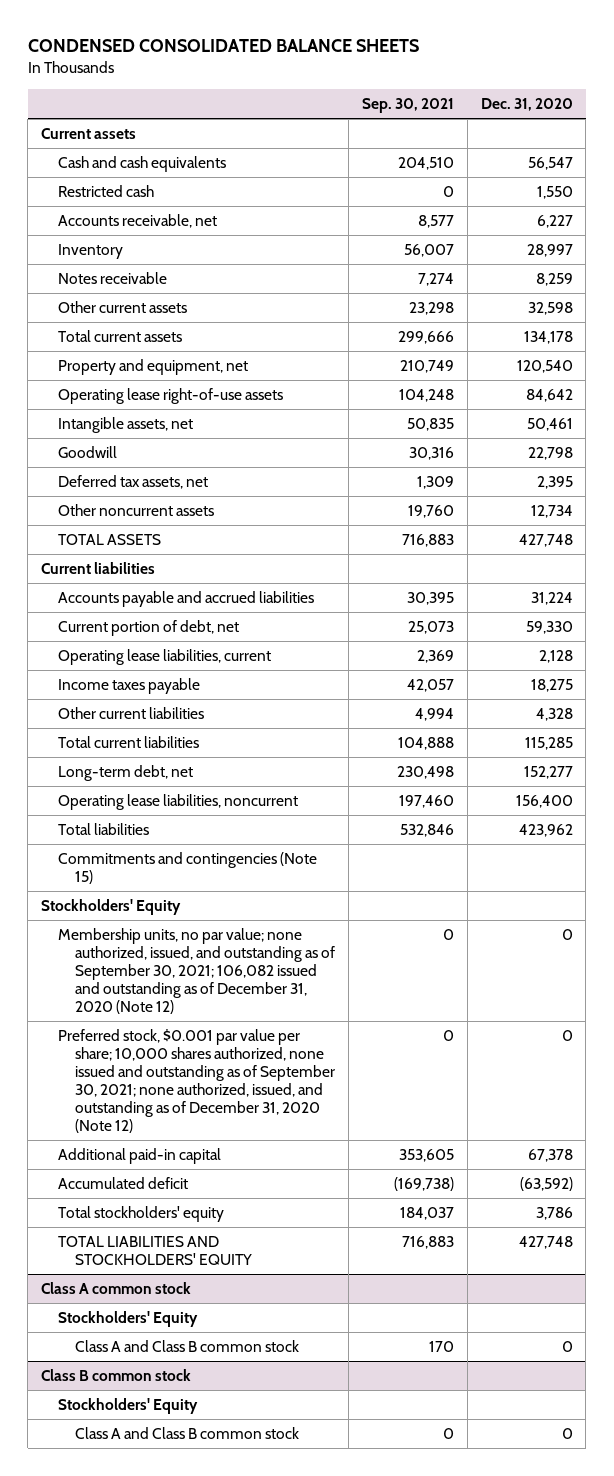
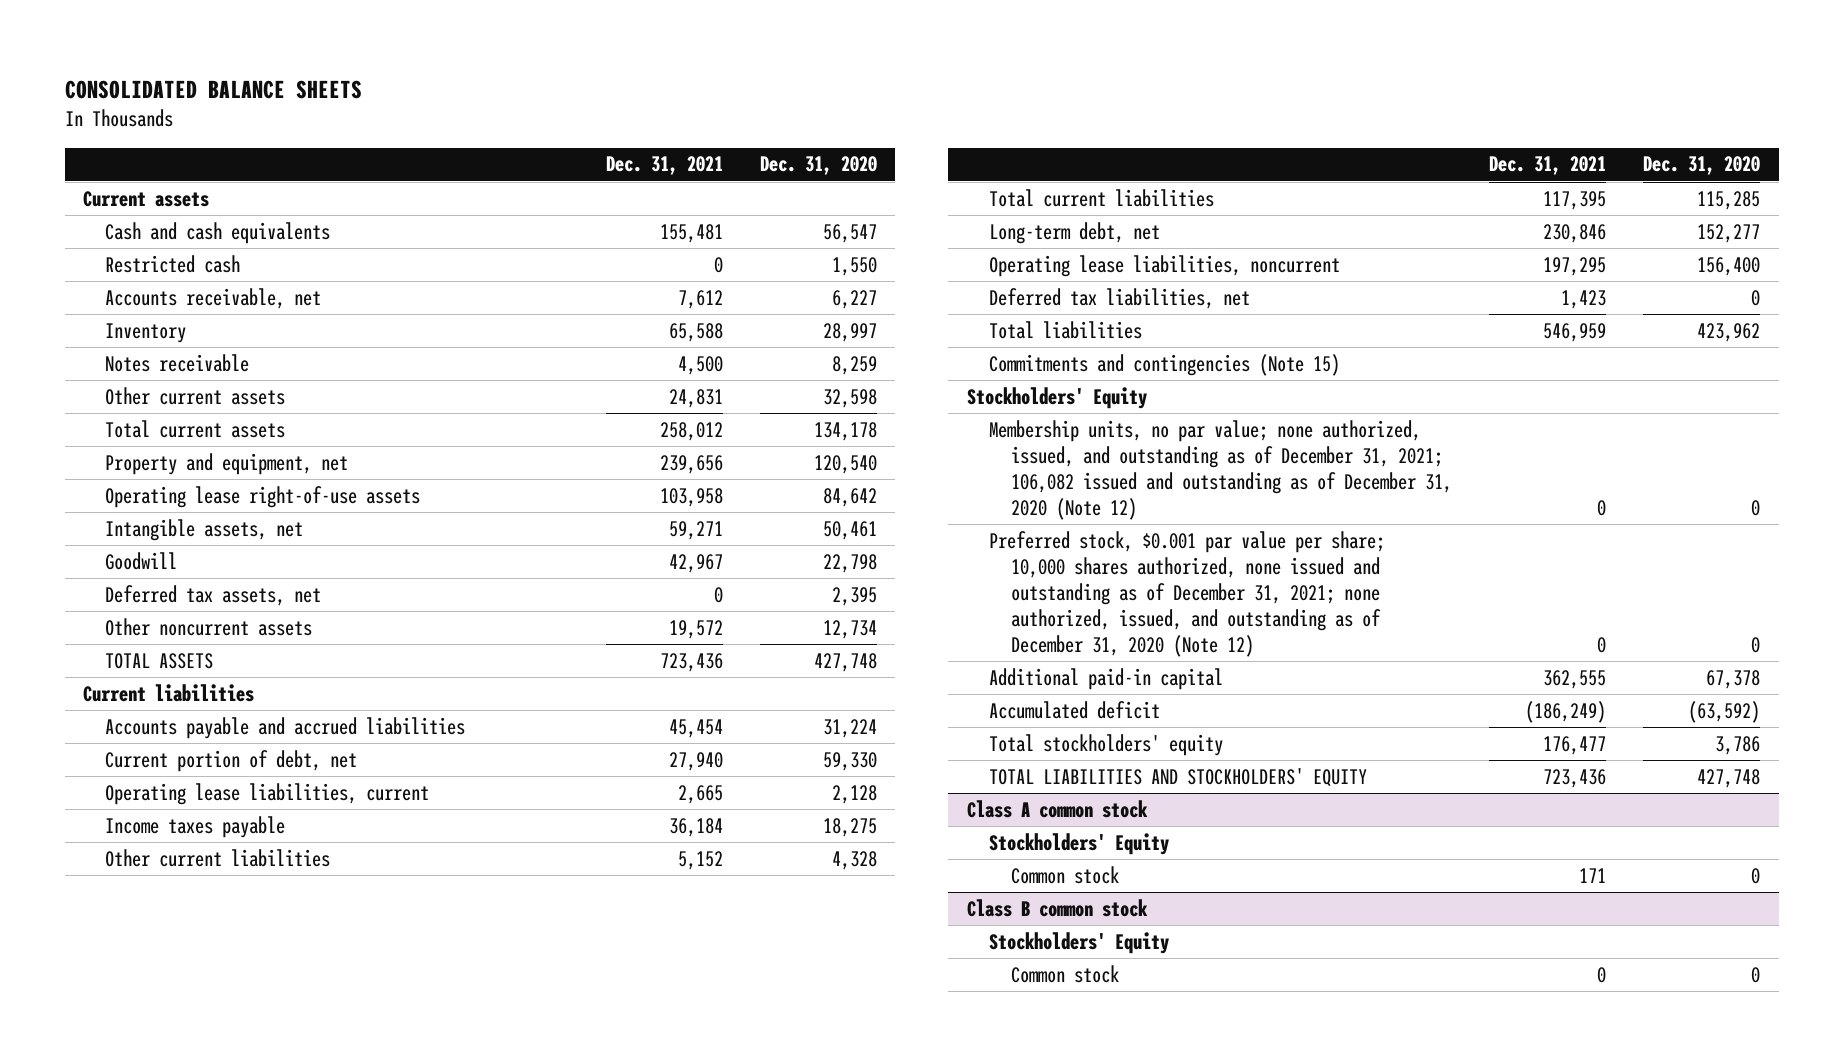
[27,39,419,53] CONDENSED CONSOLIDATED BALANCE SHEETS -> [64,79,362,99] CONSOLIDATED BALANCE SHEETS
[361,98,454,114] Sep. 30, 2021 -> none
none -> [605,156,723,176] Dec. 31, 2021
none -> [988,287,1250,309] Deferred tax liabilities, net
[58,928,336,1015] Membership units, no par value; none authorized, issued, and outstanding as of September 30, 2021; 106,082 issued and outstanding as of December 31, 2020 (Note 12) -> [988,419,1453,521] Membership units, no par value; none authorized, issued, and outstanding as of December 31, 2021; 106,082 issued and outstanding as of December 31, 2020 (Note 12)
[58,1029,336,1134] Preferred stock, $0.001 par value per share; 10,000 shares authorized, none issued and outstanding as of September 30, 2021; none authorized, issued, and outstanding as of December 31, 2020 (Note 12) -> [988,530,1385,658] Preferred stock, $0.001 par value per share; 10,000 shares authorized, none issued and outstanding as of December 31, 2021; none authorized, issued, and outstanding as of December 31, 2020 (Note 12)
[75,1340,300,1353] Class A and Class B common stock -> [1011,865,1120,884] Common stock
[75,1427,300,1440] Class A and Class B common stock -> [1011,964,1120,983] Common stock

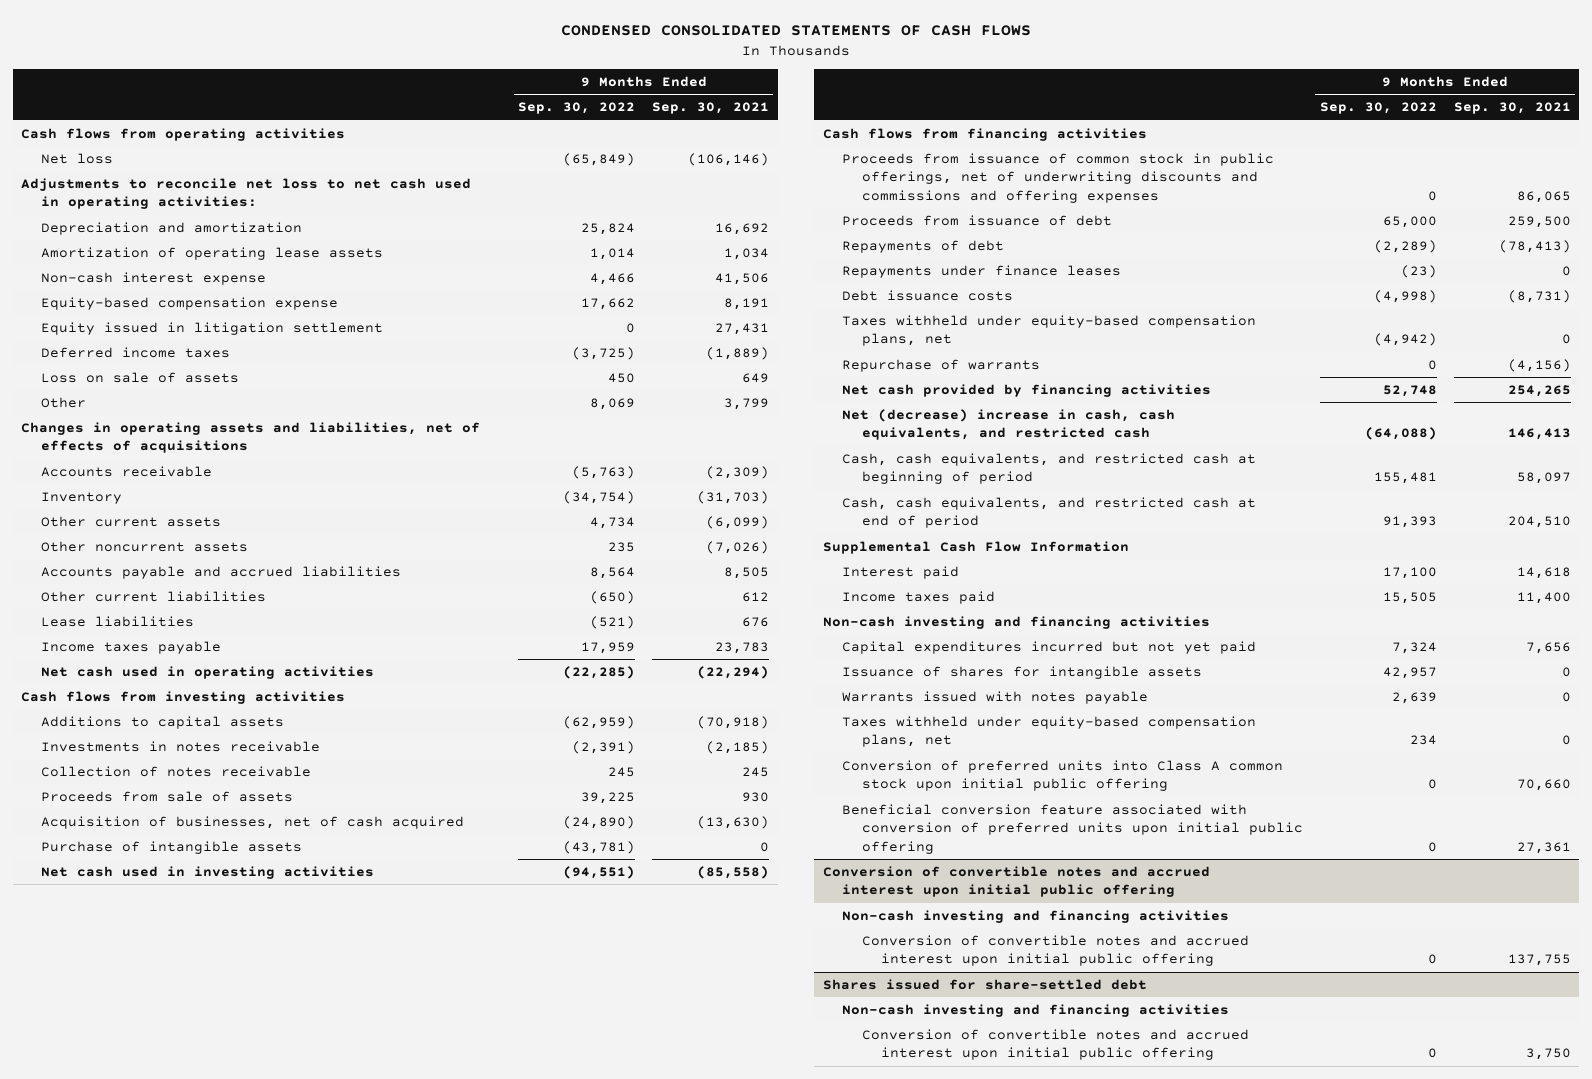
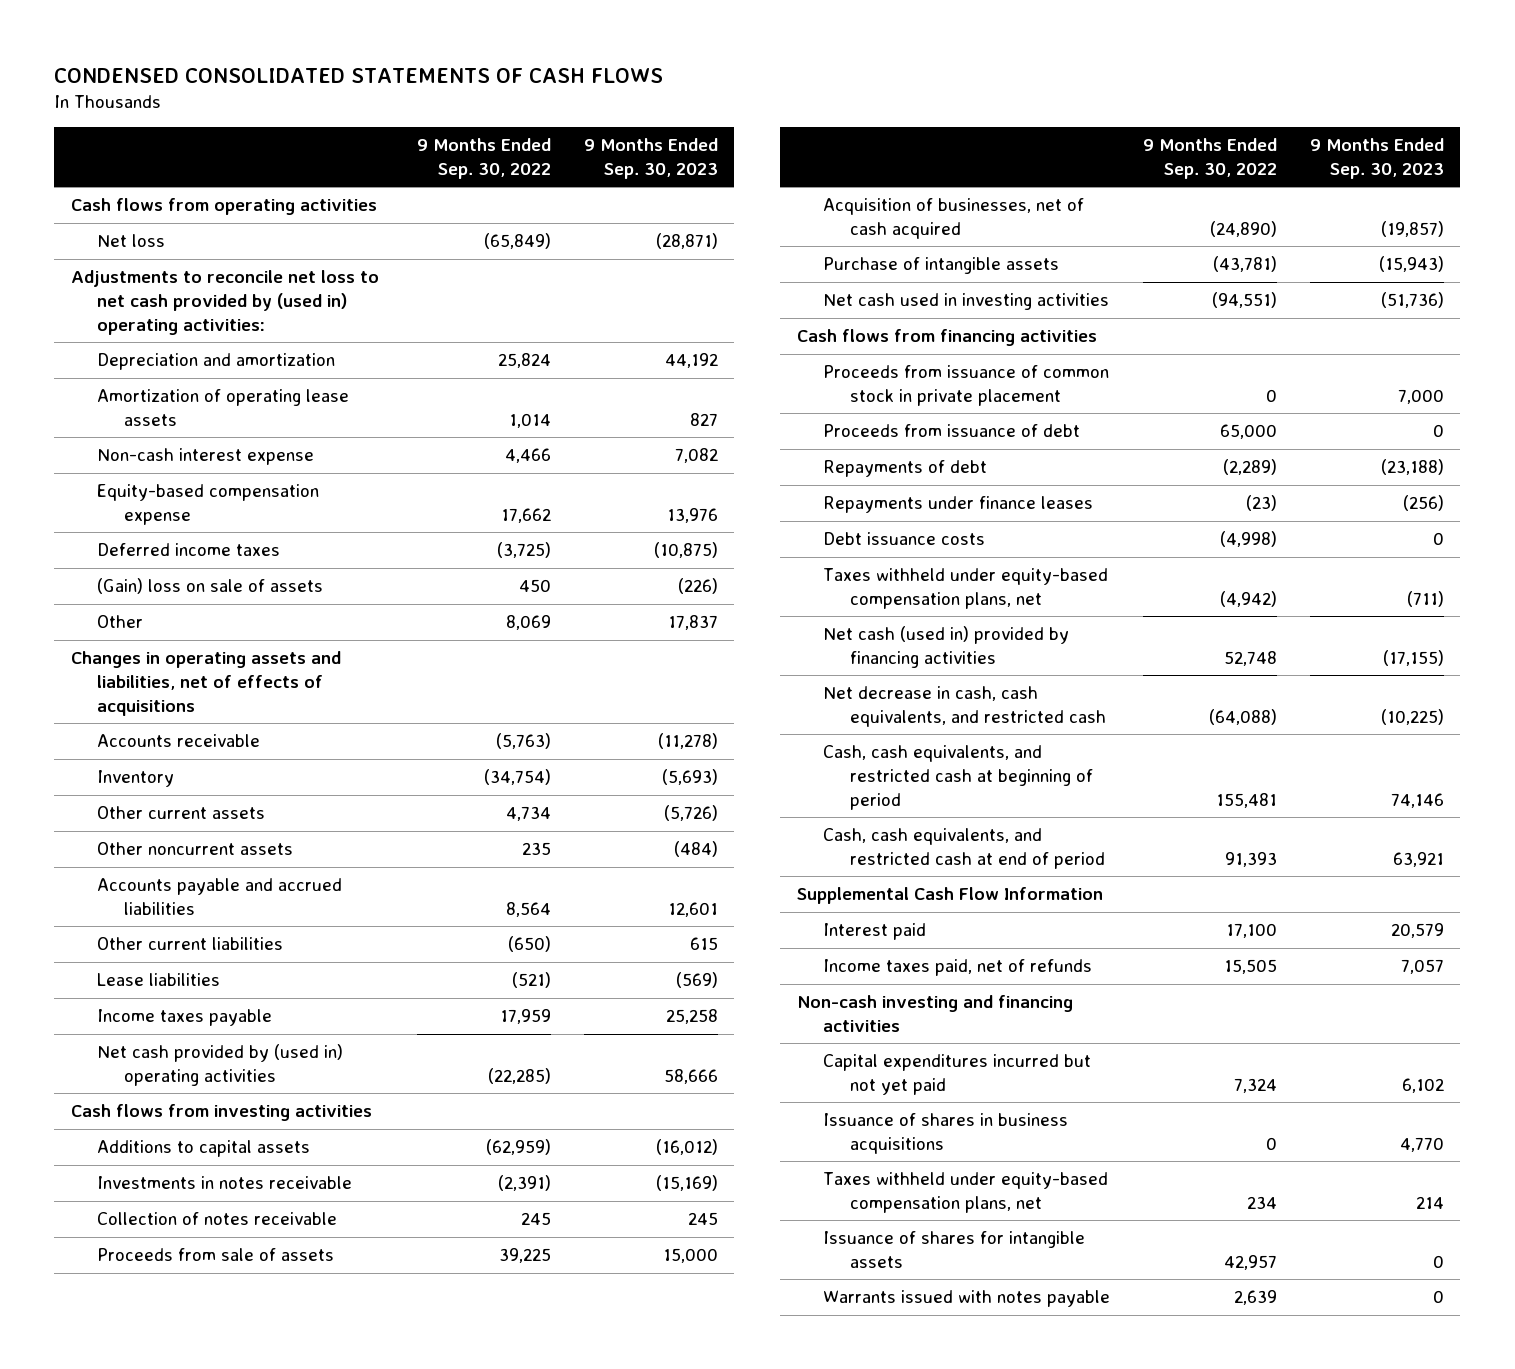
[652,102,770,115] Sep. 30, 2021 -> none
none -> [583,137,718,179] 9 Months Ended Sep. 30, 2023
[21,177,472,210] Adjustments to reconcile net loss to net cash used in operating activities: -> [70,270,379,335] Adjustments to reconcile net loss to net cash provided by (used in) operating activities:
[40,321,383,335] Equity issued in litigation settlement -> none
[40,371,239,383] Loss on sale of assets -> [97,578,324,595] (Gain) loss on sale of assets
[40,665,374,679] Net cash used in operating activities -> [97,1044,344,1086] Net cash provided by (used in) operating activities
[842,152,1275,203] Proceeds from issuance of common stock in public offerings, net of underwriting discounts and commissions and offering expenses -> none
none -> [823,365,1110,406] Proceeds from issuance of common stock in private placement
[842,358,1041,372] Repurchase of warrants -> none
[842,383,1212,397] Net cash provided by financing activities -> [823,626,1070,668] Net cash (used in) provided by financing activities
[842,408,1176,441] Net (decrease) increase in cash, cash equivalents, and restricted cash -> [823,686,1106,727] Net decrease in cash, cash equivalents, and restricted cash
[842,590,996,604] Income taxes paid -> [823,959,1093,977] Income taxes paid, net of refunds
none -> [823,1113,1069,1154] Issuance of shares in business acquisitions
[842,715,1257,748] Taxes withheld under equity-based compensation plans, net -> [823,1172,1109,1213] Taxes withheld under equity-based compensation plans, net
[842,759,1284,792] Conversion of preferred units into Class A common stock upon initial public offering -> none
[842,803,1303,854] Beneficial conversion feature associated with conversion of preferred units upon initial public offering -> none
[822,865,1210,898] Conversion of convertible notes and accrued interest upon initial public offering -> none
[842,909,1230,923] Non-cash investing and financing activities -> none
[861,934,1249,967] Conversion of convertible notes and accrued interest upon initial public offering -> none
[822,978,1147,990] Shares issued for share-settled debt -> none
[842,1003,1230,1017] Non-cash investing and financing activities -> none
[861,1028,1249,1061] Conversion of convertible notes and accrued interest upon initial public offering -> none

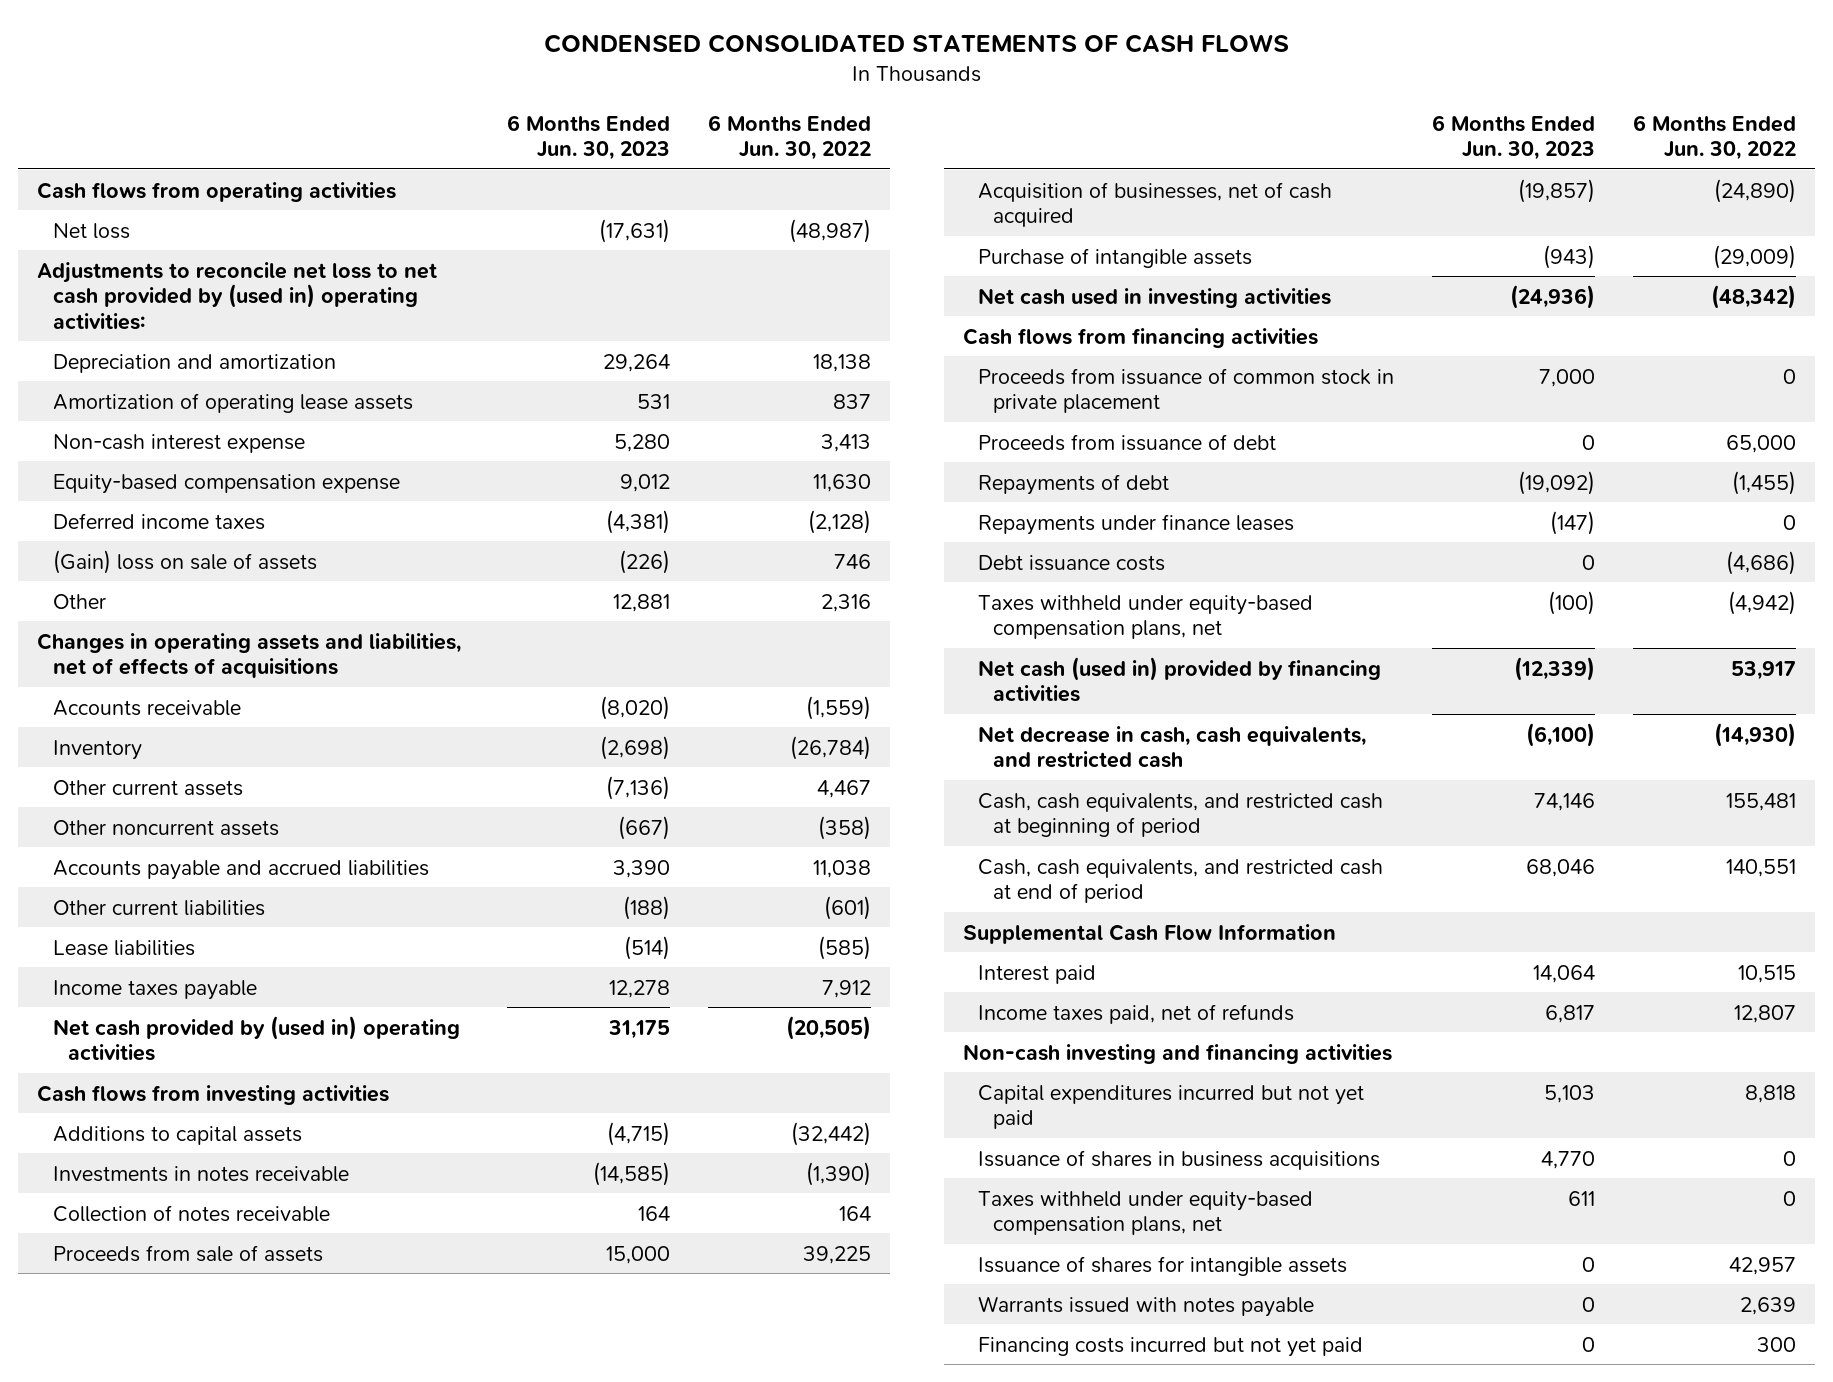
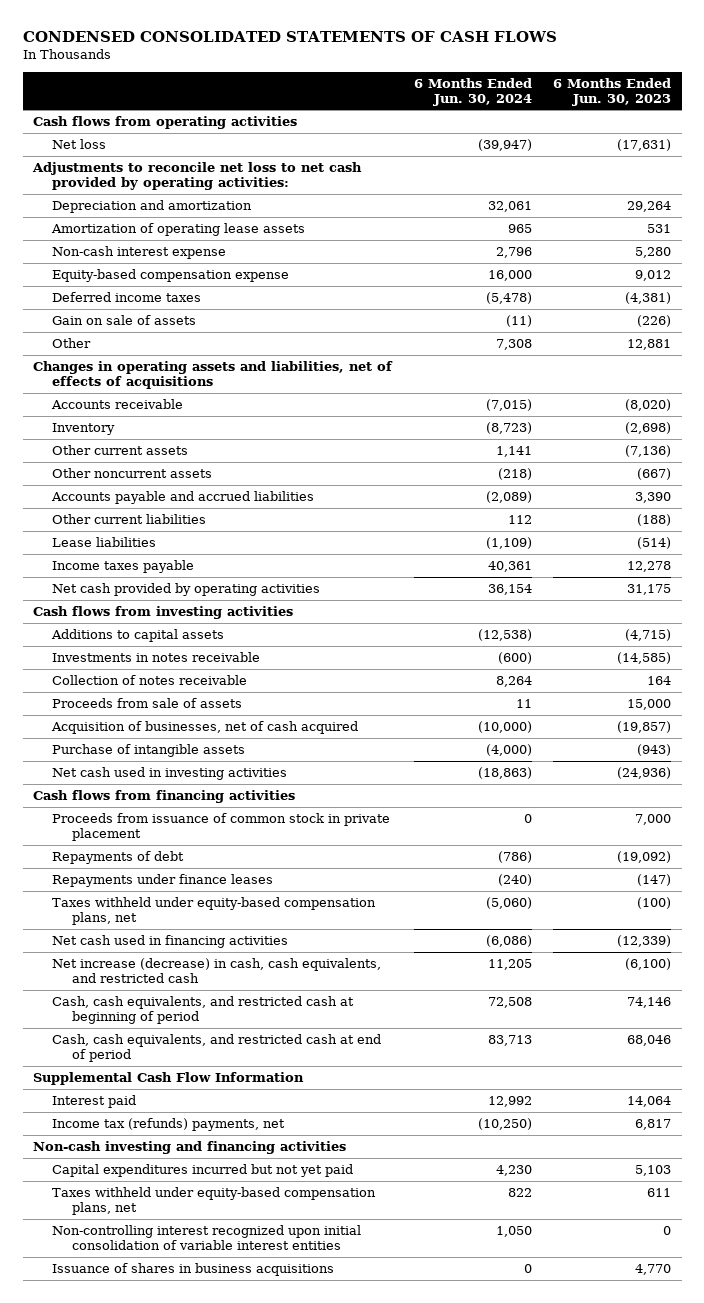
[707,114,871,161] 6 Months Ended Jun. 30, 2022 -> none
none -> [413,77,532,106] 6 Months Ended Jun. 30, 2024
[37,261,438,330] Adjustments to reconcile net loss to net cash provided by (used in) operating activities: -> [32,162,363,190] Adjustments to reconcile net loss to net cash provided by operating activities:
[52,549,317,574] (Gain) loss on sale of assets -> [52,315,197,326] Gain on sale of assets
[52,1015,460,1062] Net cash provided by (used in) operating activities -> [52,583,321,597] Net cash provided by operating activities
[978,433,1277,451] Proceeds from issuance of debt -> none
[978,554,1166,571] Debt issuance costs -> none
[978,656,1382,703] Net cash (used in) provided by financing activities -> [52,935,289,949] Net cash used in financing activities
[978,725,1367,769] Net decrease in cash, cash equivalents, and restricted cash -> [52,958,382,983] Net increase (decrease) in cash, cash equivalents, and restricted cash
[978,1003,1295,1024] Income taxes paid, net of refunds -> [52,1118,286,1132] Income tax (refunds) payments, net
[978,1255,1348,1276] Issuance of shares for intangible assets -> none
[978,1295,1315,1317] Warrants issued with notes payable -> none
[978,1336,1364,1357] Financing costs incurred but not yet paid -> none
none -> [52,1225,362,1250] Non-controlling interest recognized upon initial consolidation of variable interest entities
[978,1149,1381,1170] Issuance of shares in business acquisitions -> [52,1263,335,1277] Issuance of shares in business acquisitions

